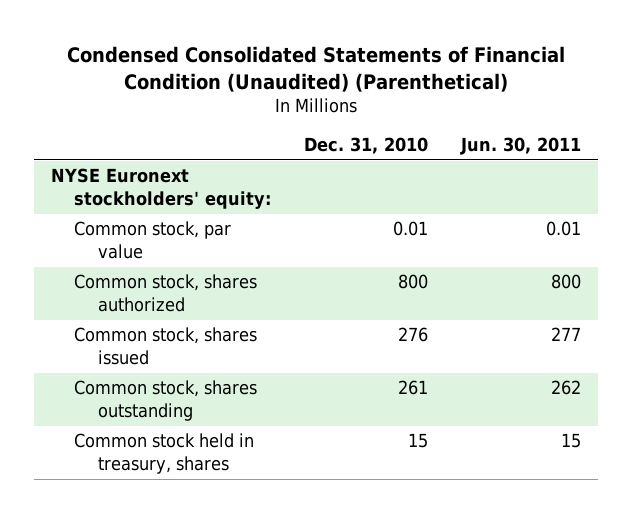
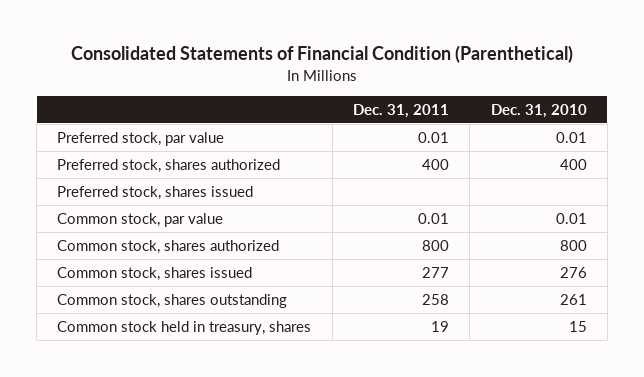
[67,45,566,92] Condensed Consolidated Statements of Financial Condition (Unaudited) (Parenthetical) -> [70,45,573,64] Consolidated Statements of Financial Condition (Parenthetical)
[460,137,582,156] Jun. 30, 2011 -> none
none -> [352,103,449,118] Dec. 31, 2011
[50,168,272,210] NYSE Euronext stockholders' equity: -> none
none -> [57,131,225,146] Preferred stock, par value
none -> [57,158,281,173] Preferred stock, shares authorized
none -> [57,185,254,200] Preferred stock, shares issued

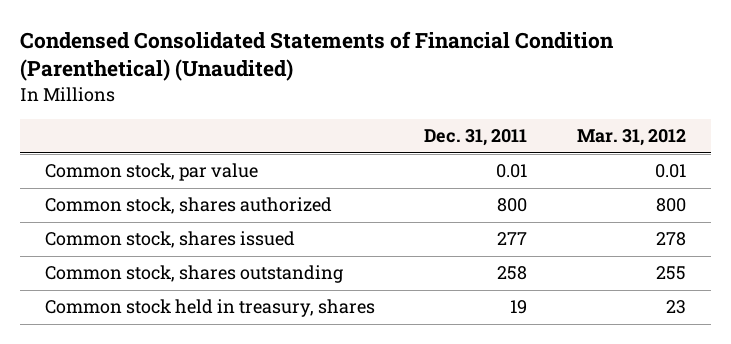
[70,45,573,64] Consolidated Statements of Financial Condition (Parenthetical) -> [19,30,614,82] Condensed Consolidated Statements of Financial Condition (Parenthetical) (Unaudited)
[490,103,587,118] Dec. 31, 2010 -> none
none -> [576,129,686,147] Mar. 31, 2012
[57,131,225,146] Preferred stock, par value -> none
[57,158,281,173] Preferred stock, shares authorized -> none
[57,185,254,200] Preferred stock, shares issued -> none

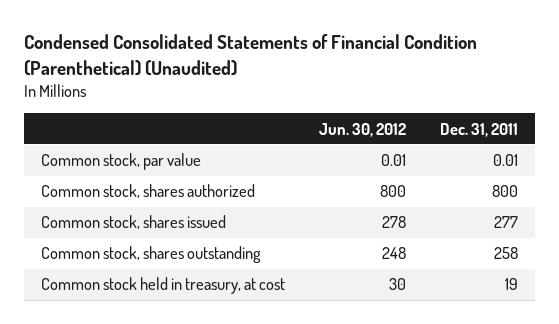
[576,129,686,147] Mar. 31, 2012 -> none
none -> [318,122,406,137] Jun. 30, 2012
[44,299,375,318] Common stock held in treasury, shares -> [40,277,285,295] Common stock held in treasury, at cost

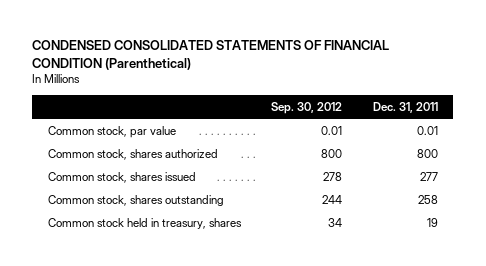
[23,34,477,76] Condensed Consolidated Statements of Financial Condition (Parenthetical) (Unaudited) -> [32,40,390,70] CONDENSED CONSOLIDATED STATEMENTS OF FINANCIAL CONDITION (Parenthetical)
[318,122,406,137] Jun. 30, 2012 -> none
none -> [271,101,343,114] Sep. 30, 2012
[40,277,285,295] Common stock held in treasury, at cost -> [47,217,242,229] Common stock held in treasury, shares

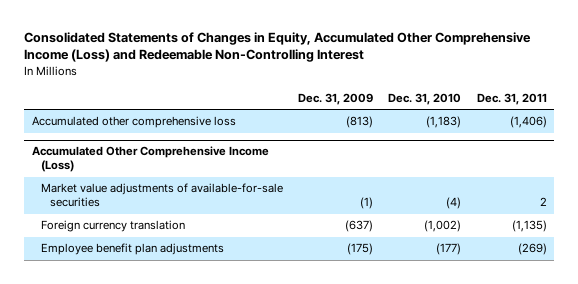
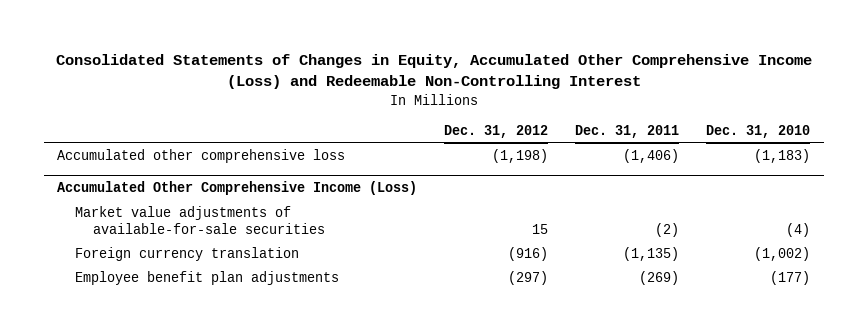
[297,92,373,105] Dec. 31, 2009 -> none
none -> [444,124,549,138] Dec. 31, 2012
[539,197,547,207] 2 -> [655,222,680,237] (2)

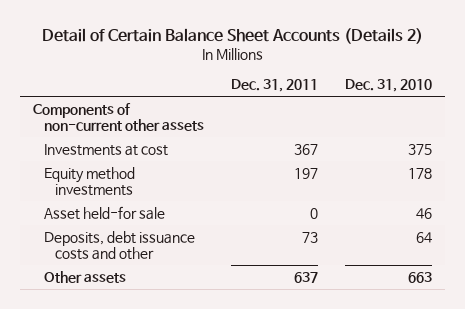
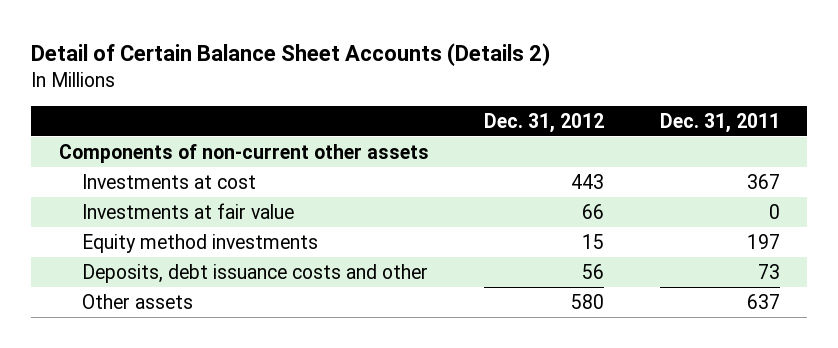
[344,78,432,92] Dec. 31, 2010 -> none
none -> [484,112,605,133] Dec. 31, 2012
none -> [82,202,295,219] Investments at fair value
[44,205,166,220] Asset held-for sale -> none

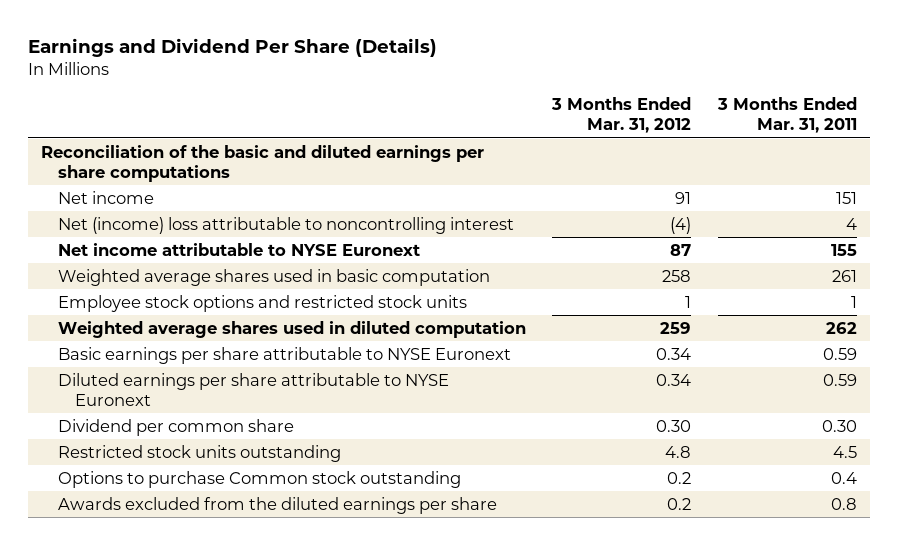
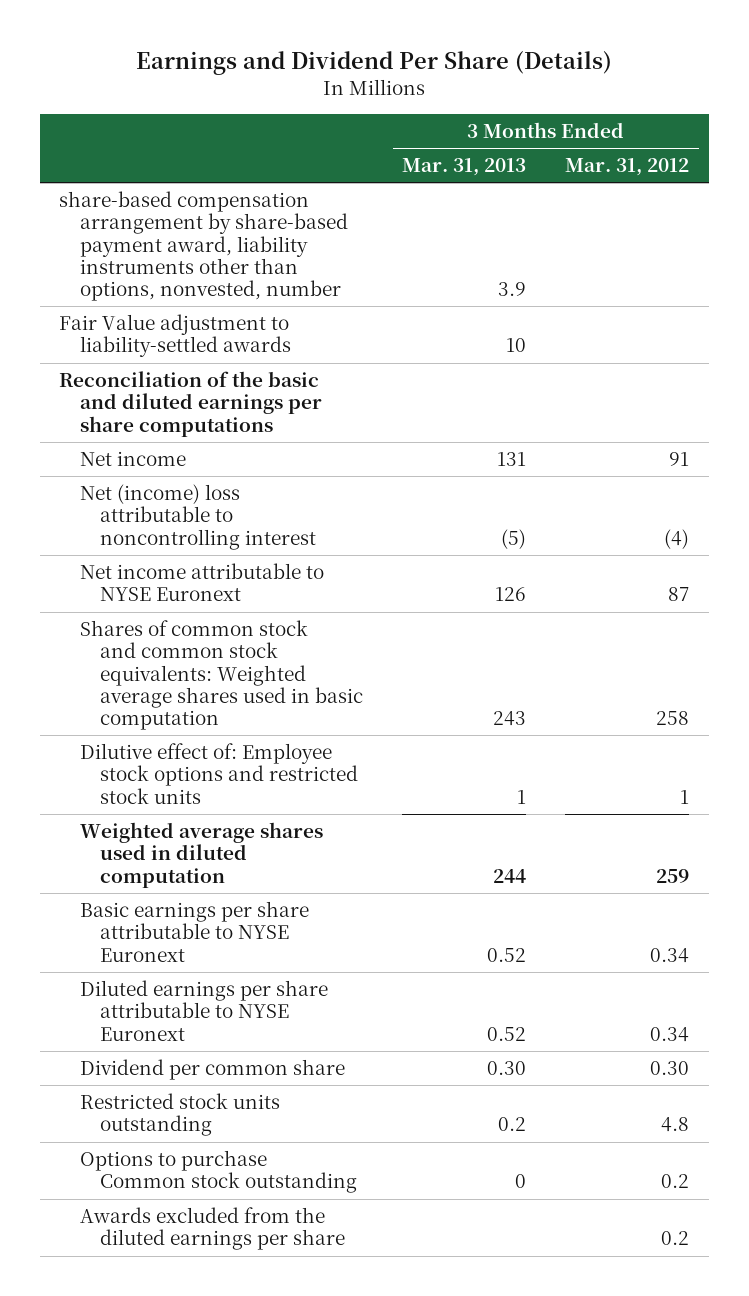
[716,97,857,134] 3 Months Ended Mar. 31, 2011 -> none
none -> [402,158,527,177] Mar. 31, 2013
none -> [59,191,348,302] share-based compensation arrangement by share-based payment award, liability instruments other than options, nonvested, number
none -> [59,314,291,358] Fair Value adjustment to liability-settled awards
[58,268,491,286] Weighted average shares used in basic computation -> [79,620,364,731] Shares of common stock and common stock equivalents: Weighted average shares used in basic computation
[58,294,468,312] Employee stock options and restricted stock units -> [79,743,359,804] Dilutive effect of: Employee stock options and restricted stock units

